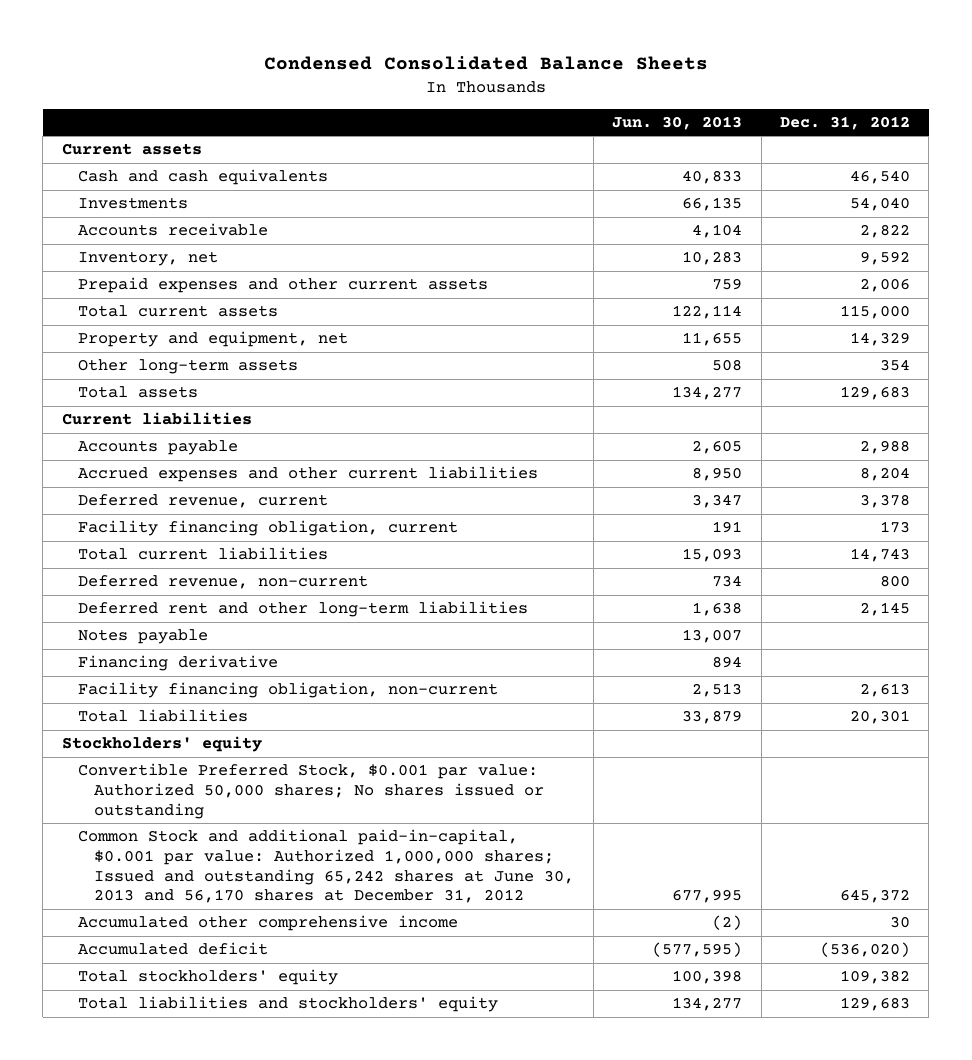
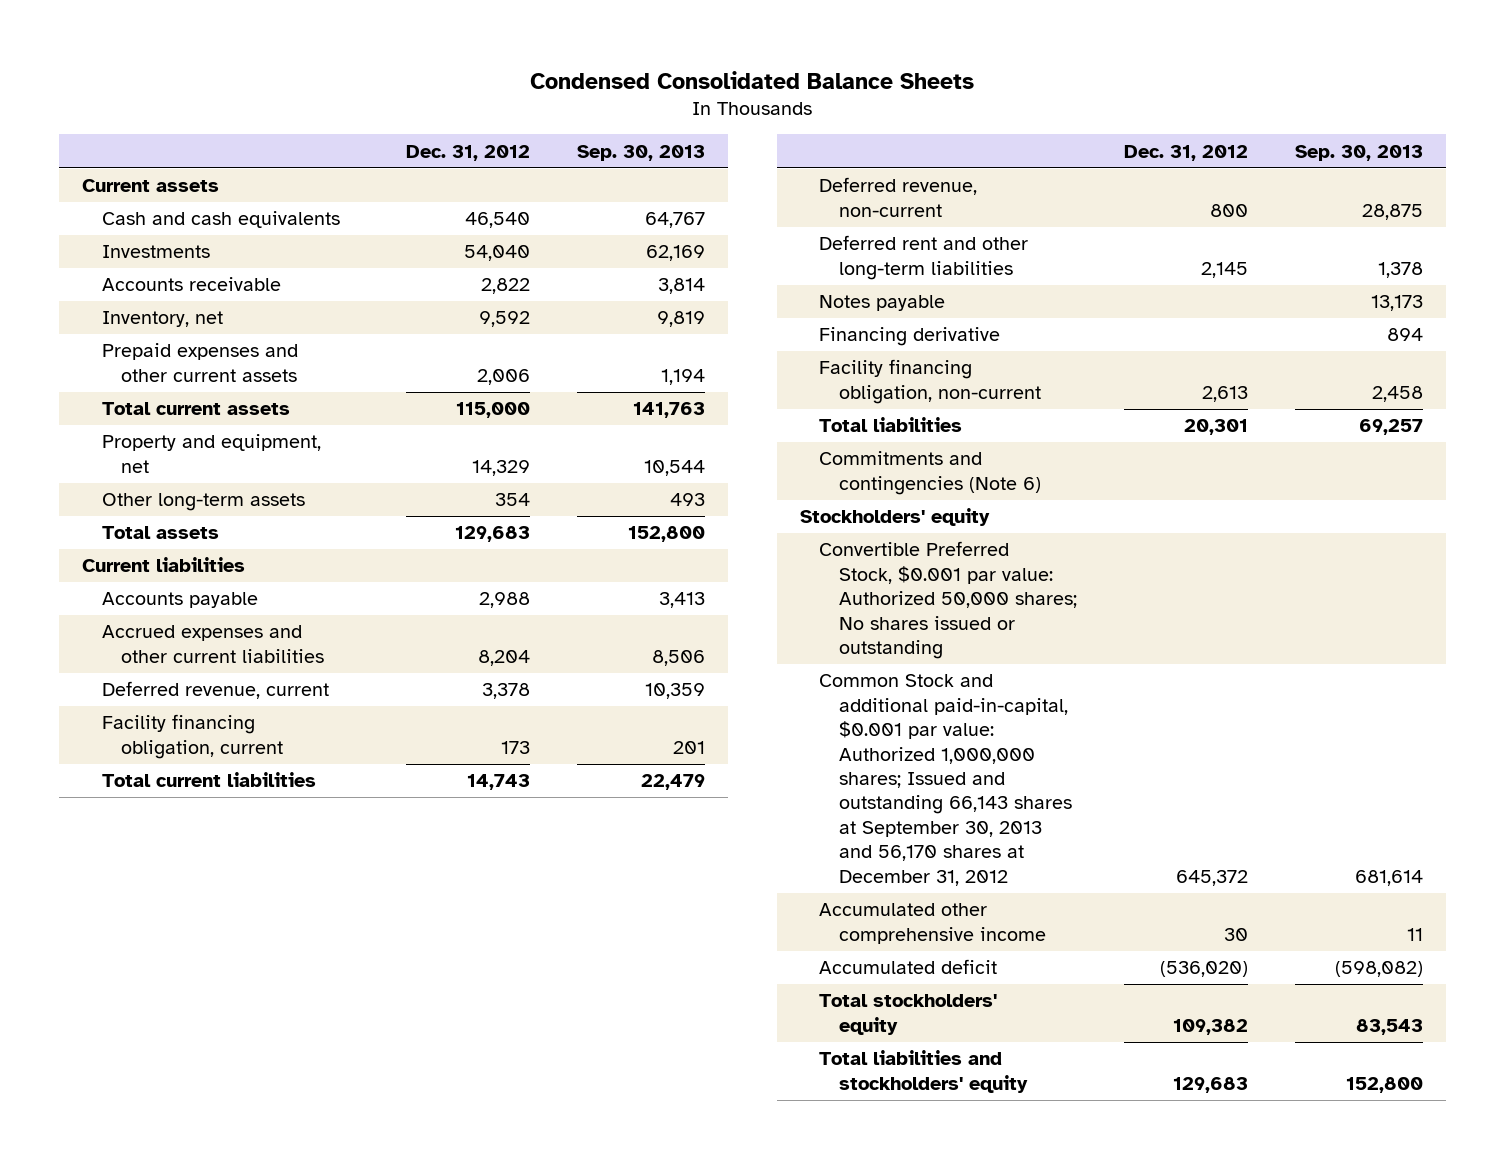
[612,115,743,130] Jun. 30, 2013 -> none
none -> [576,144,705,161] Sep. 30, 2013
none -> [819,451,1041,495] Commitments and contingencies (Note 6)
[78,829,575,904] Common Stock and additional paid-in-capital, $0.001 par value: Authorized 1,000,000 shares; Issued and outstanding 65,242 shares at June 30, 2013 and 56,170 shares at December 31, 2012 -> [819,674,1072,886] Common Stock and additional paid-in-capital, $0.001 par value: Authorized 1,000,000 shares; Issued and outstanding 66,143 shares at September 30, 2013 and 56,170 shares at December 31, 2012

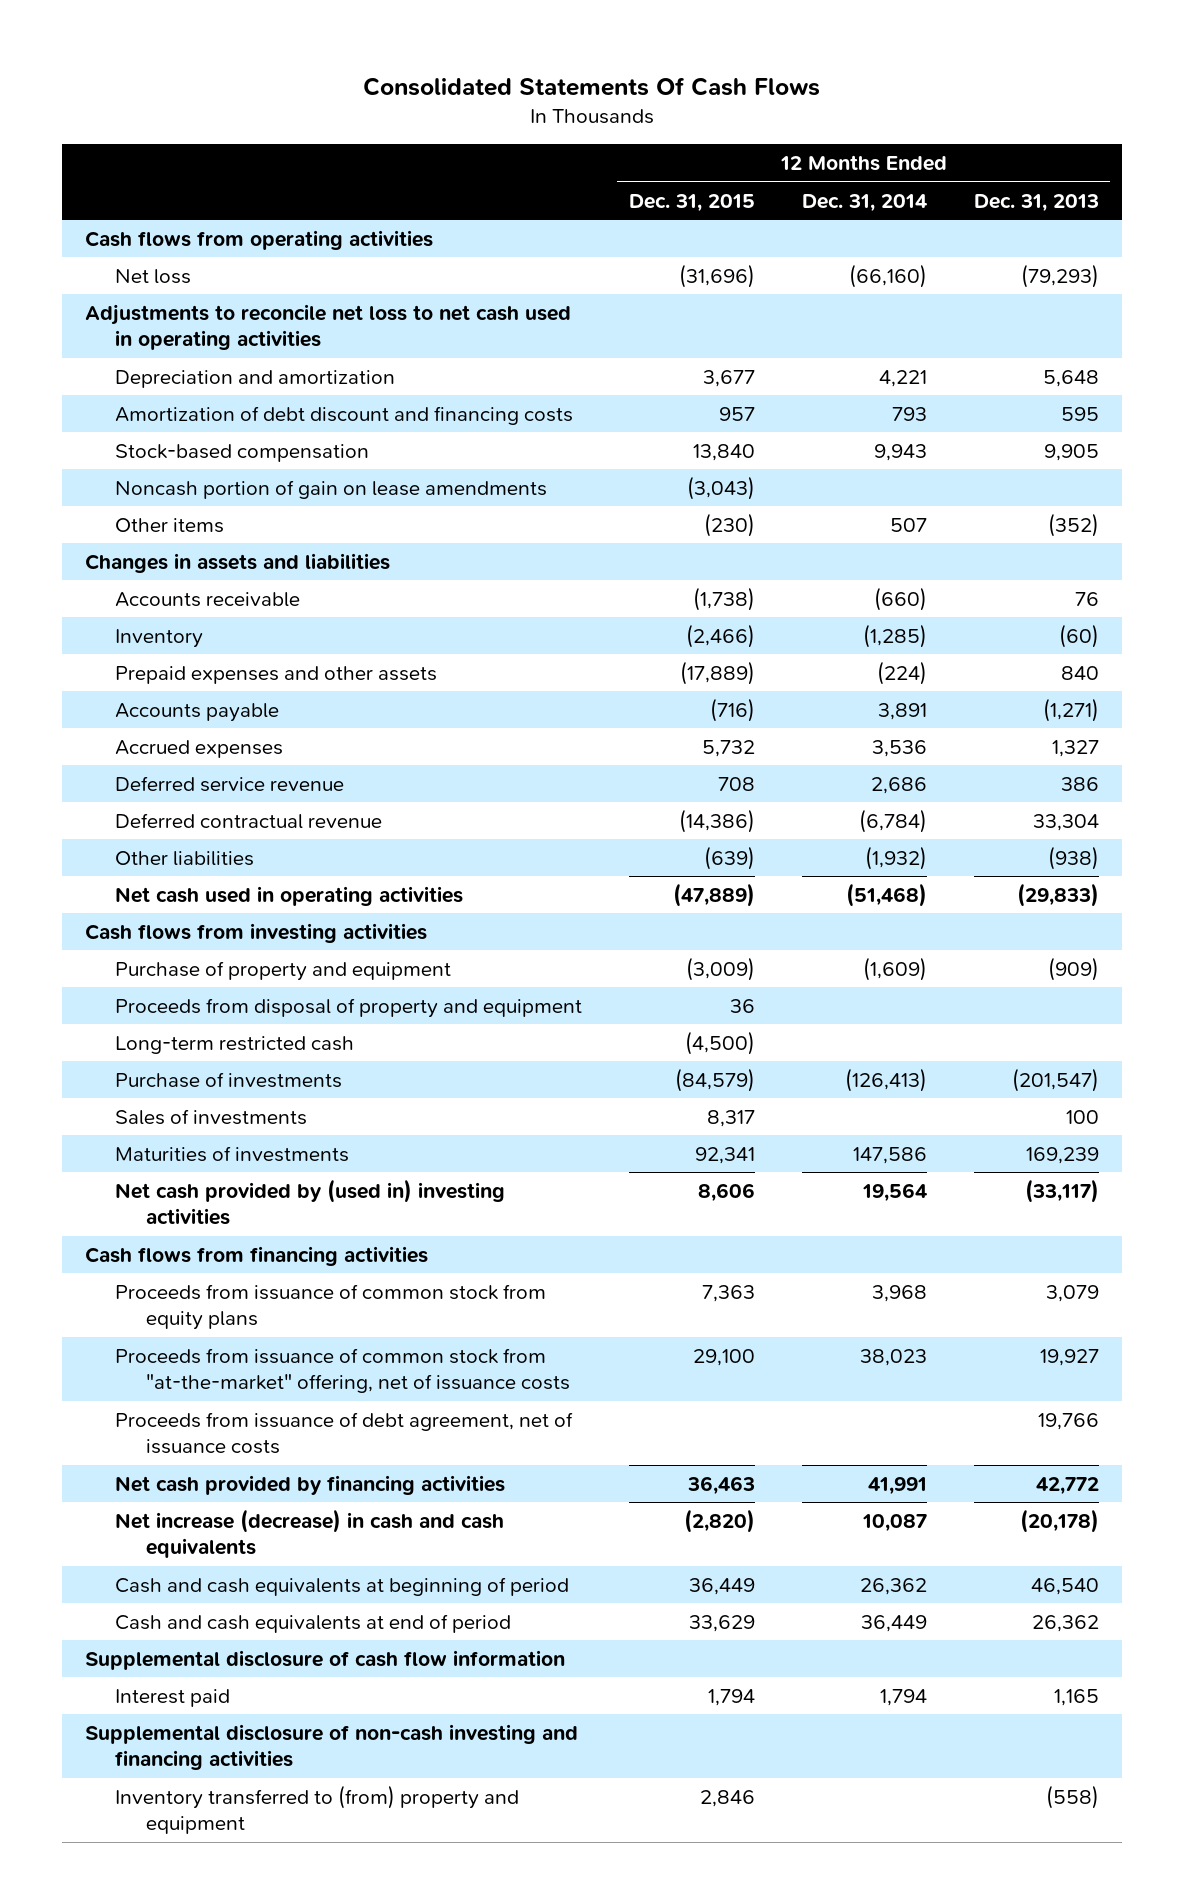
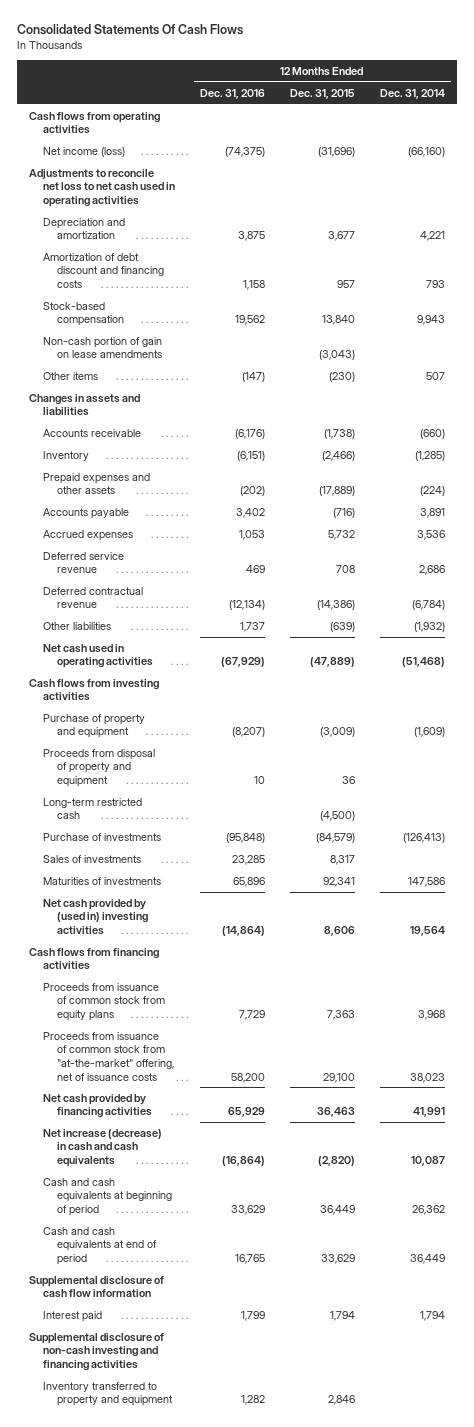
[973,193,1099,212] Dec. 31, 2013 -> none
none -> [200,88,266,99] Dec. 31, 2016
[115,268,192,284] Net loss -> [43,146,126,157] Net income (loss)
[115,479,548,499] Noncash portion of gain on lease amendments -> [43,336,163,359] Non-cash portion of gain on lease amendments
[115,1411,574,1455] Proceeds from issuance of debt agreement, net of issuance costs -> none
[115,1784,520,1835] Inventory transferred to (from) property and equipment -> [43,1381,174,1407] Inventory transferred to property and equipment

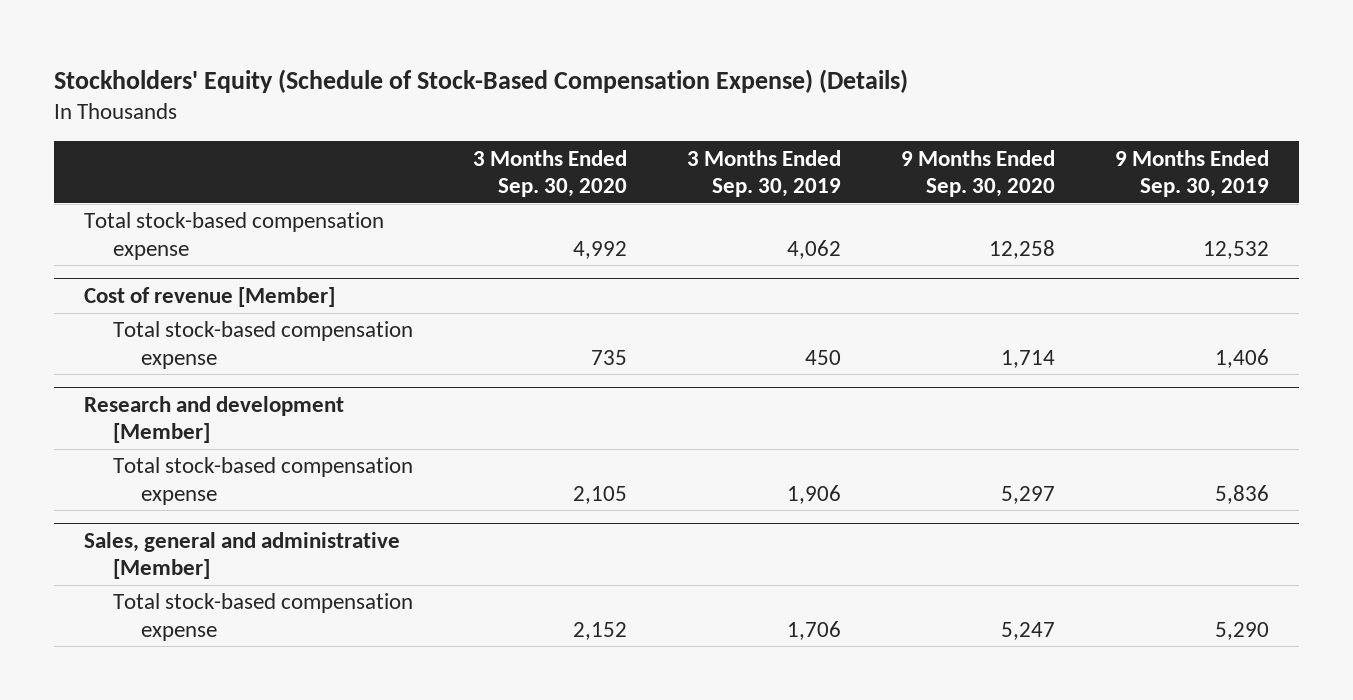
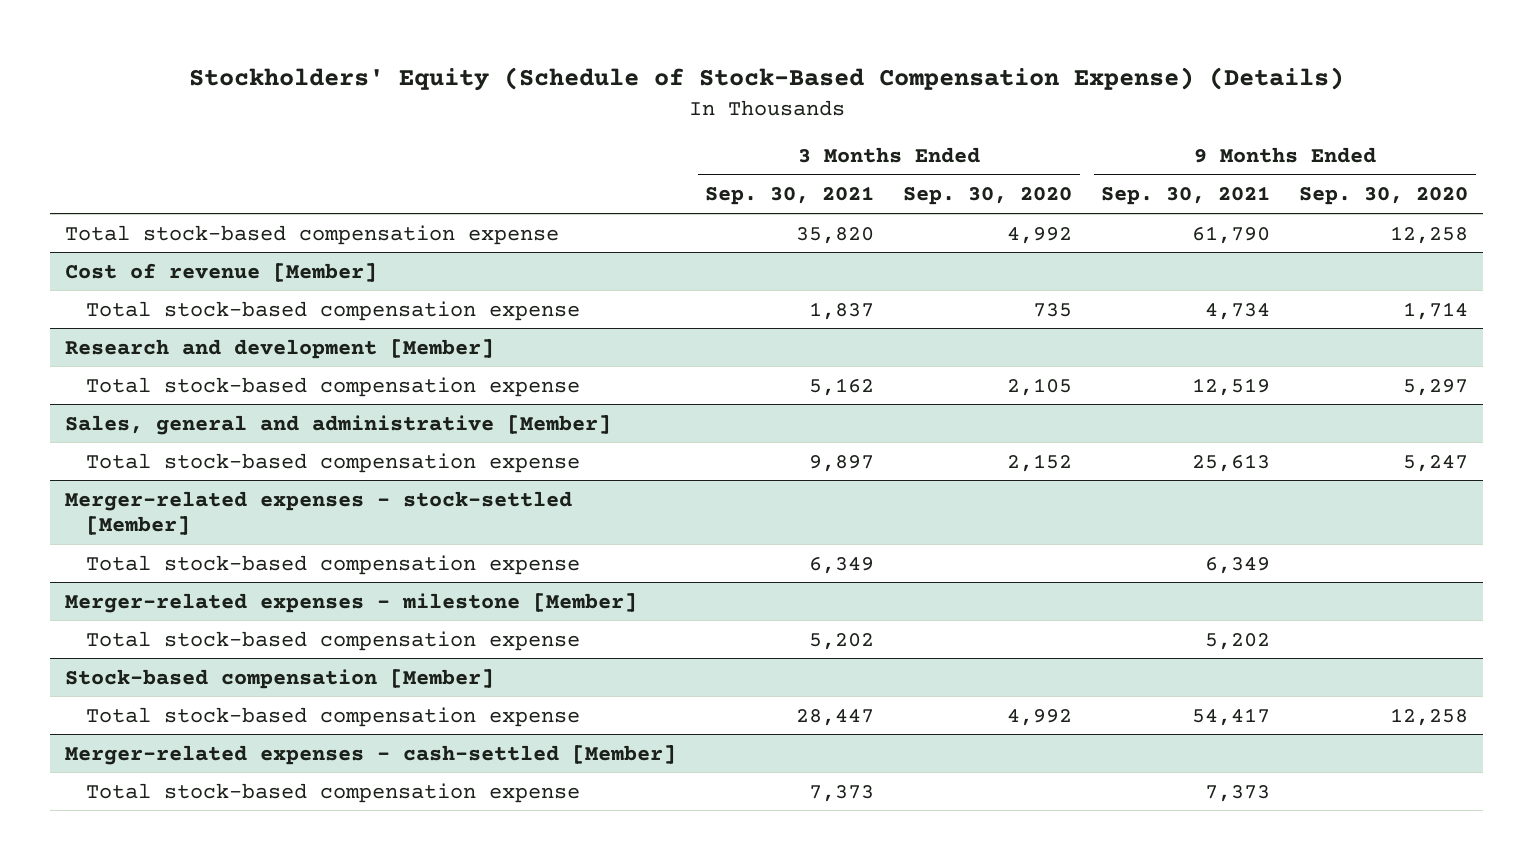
[686,149,841,198] 3 Months Ended Sep. 30, 2019 -> none
[1114,149,1269,198] 9 Months Ended Sep. 30, 2019 -> none
none -> [705,186,875,206] Sep. 30, 2021
none -> [1101,186,1271,206] Sep. 30, 2021
none -> [64,490,572,536] Merger-related expenses - stock-settled [Member]
none -> [85,554,580,575] Total stock-based compensation expense
none -> [64,592,637,613] Merger-related expenses - milestone [Member]
none -> [85,630,580,651] Total stock-based compensation expense
none -> [64,668,494,689] Stock-based compensation [Member]
none -> [85,706,580,727] Total stock-based compensation expense
none -> [64,744,676,765] Merger-related expenses - cash-settled [Member]
none -> [85,782,580,803] Total stock-based compensation expense

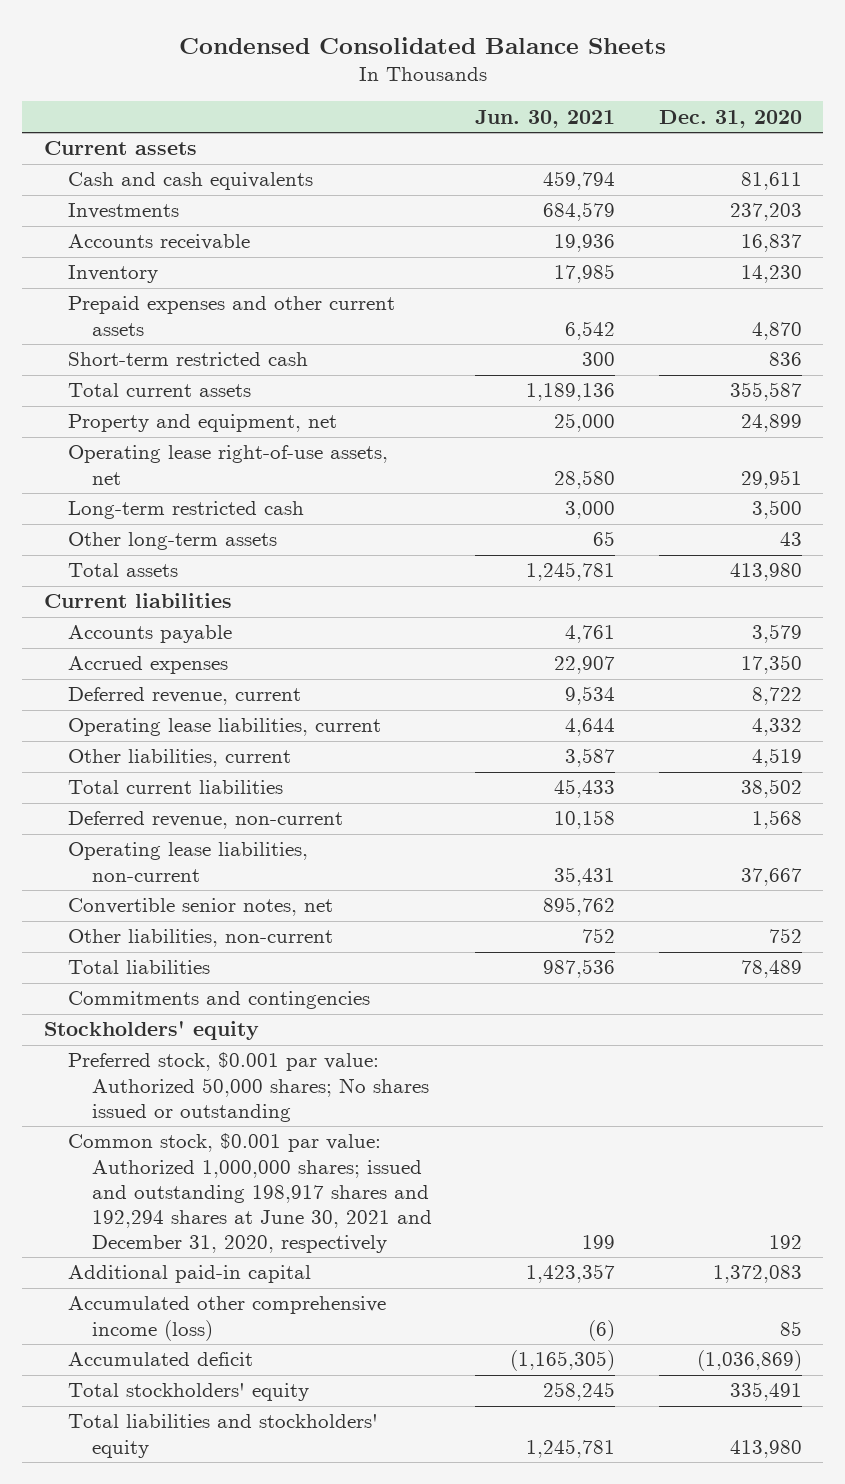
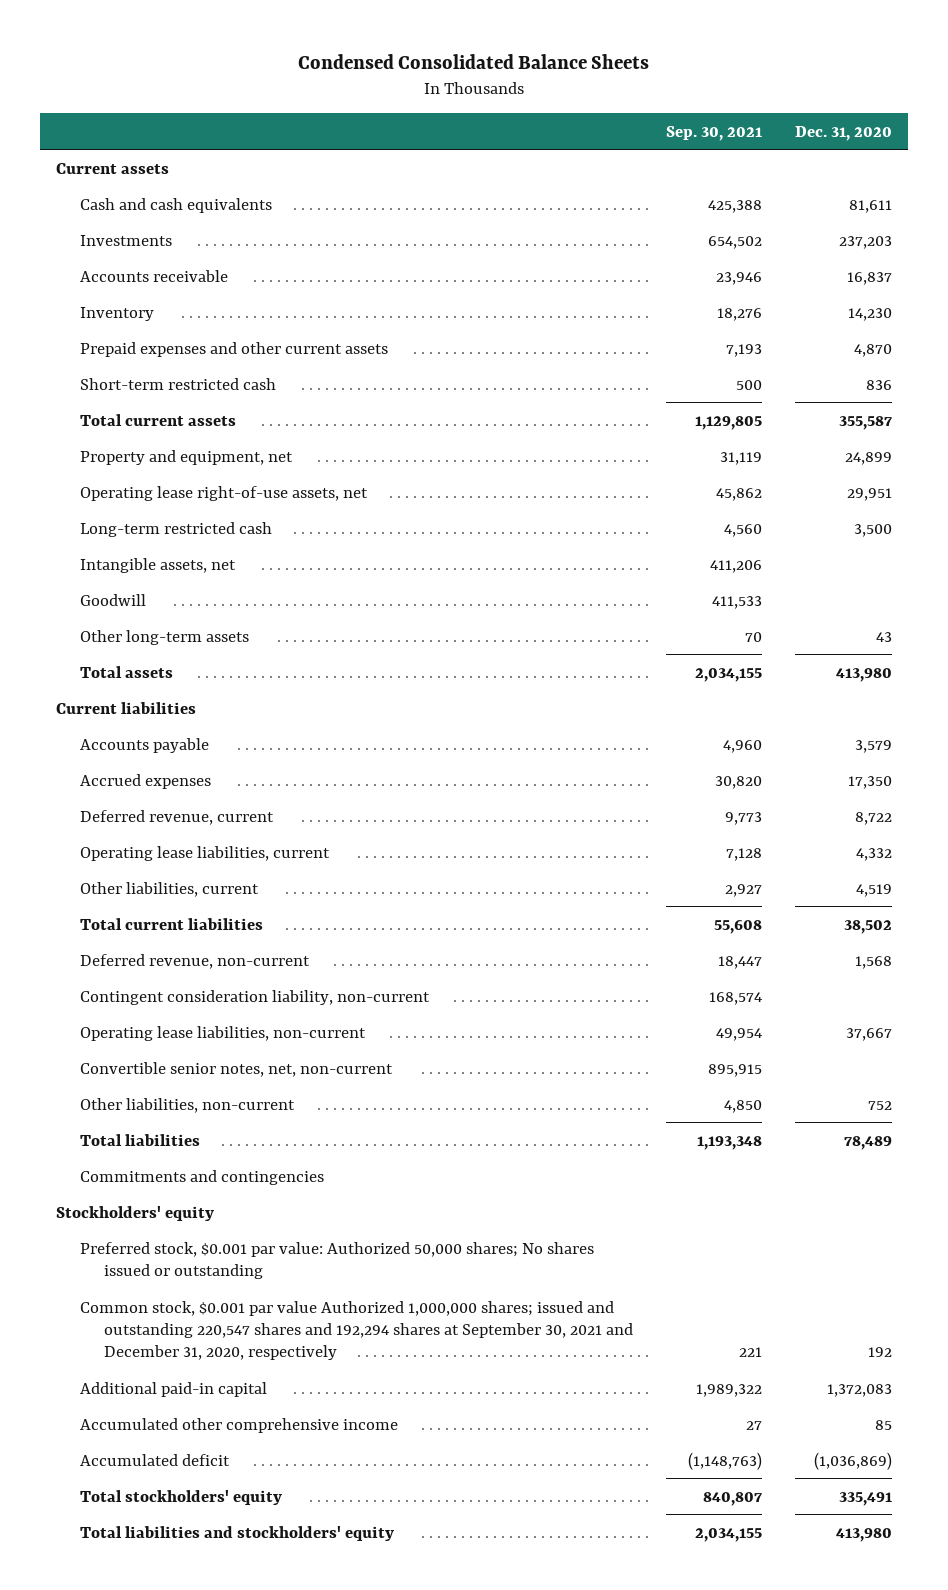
[475,109,616,128] Jun. 30, 2021 -> none
none -> [665,125,762,141] Sep. 30, 2021
none -> [79,557,236,573] Intangible assets, net
none -> [79,593,146,606] Goodwill
none -> [79,989,430,1005] Contingent consideration liability, non-current
[67,898,333,917] Convertible senior notes, net -> [79,1061,393,1077] Convertible senior notes, net, non-current
[67,1133,433,1253] Common stock, $0.001 par value: Authorized 1,000,000 shares; issued and outstanding 198,917 shares and 192,294 shares at June 30, 2021 and December 31, 2020, respectively -> [79,1300,633,1361] Common stock, $0.001 par value Authorized 1,000,000 shares; issued and outstanding 220,547 shares and 192,294 shares at September 30, 2021 and December 31, 2020, respectively
[67,1296,386,1341] Accumulated other comprehensive income (loss) -> [79,1417,398,1433] Accumulated other comprehensive income

